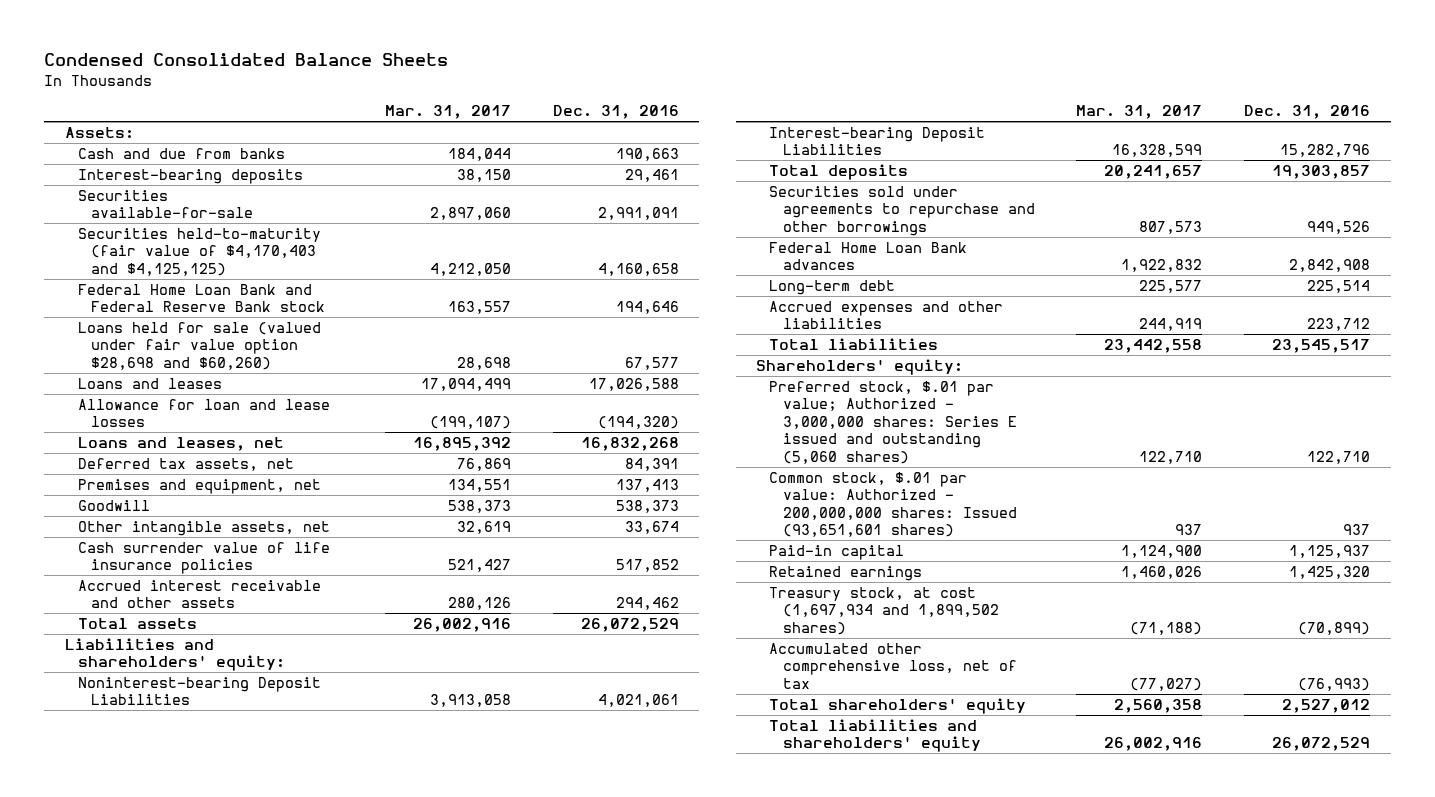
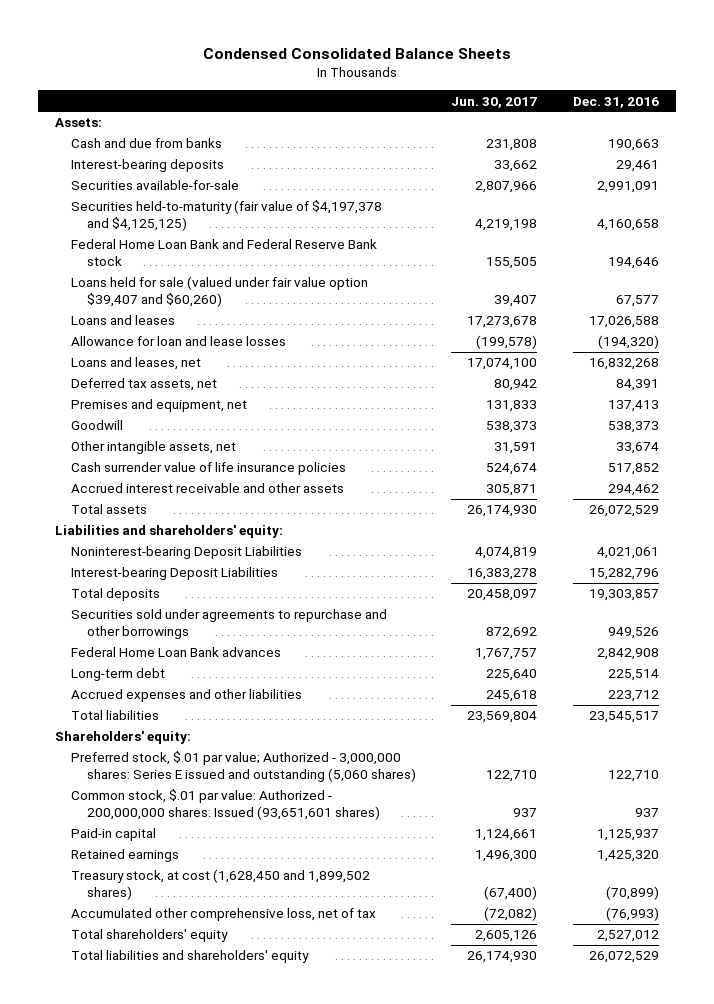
[384,105,511,120] Mar. 31, 2017 -> none
none -> [451,96,538,108] Jun. 30, 2017
[77,227,321,276] Securities held-to-maturity (fair value of $4,170,403 and $4,125,125) -> [71,200,383,232] Securities held-to-maturity (fair value of $4,197,378 and $4,125,125)
[77,321,321,370] Loans held for sale (valued under fair value option $28,698 and $60,260) -> [71,276,369,308] Loans held for sale (valued under fair value option $39,407 and $60,260)
[769,586,999,635] Treasury stock, at cost (1,697,934 and 1,899,502 shares) -> [71,869,371,901] Treasury stock, at cost (1,628,450 and 1,899,502 shares)

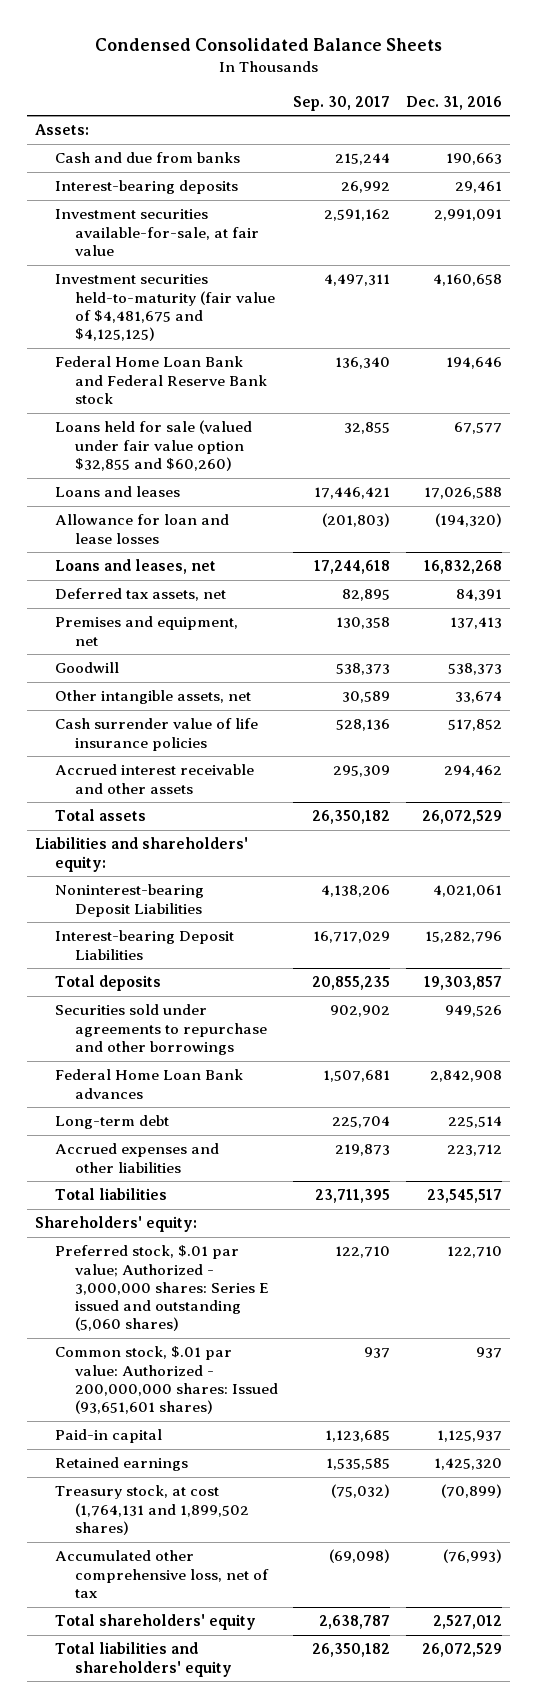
[451,96,538,108] Jun. 30, 2017 -> none
none -> [293,95,391,111] Sep. 30, 2017
[71,180,240,191] Securities available-for-sale -> [54,209,259,256] Investment securities available-for-sale, at fair value
[71,200,383,232] Securities held-to-maturity (fair value of $4,197,378 and $4,125,125) -> [54,274,275,341] Investment securities held-to-maturity (fair value of $4,481,675 and $4,125,125)
[71,276,369,308] Loans held for sale (valued under fair value option $39,407 and $60,260) -> [54,420,252,471] Loans held for sale (valued under fair value option $32,855 and $60,260)
[71,869,371,901] Treasury stock, at cost (1,628,450 and 1,899,502 shares) -> [54,1485,249,1535] Treasury stock, at cost (1,764,131 and 1,899,502 shares)

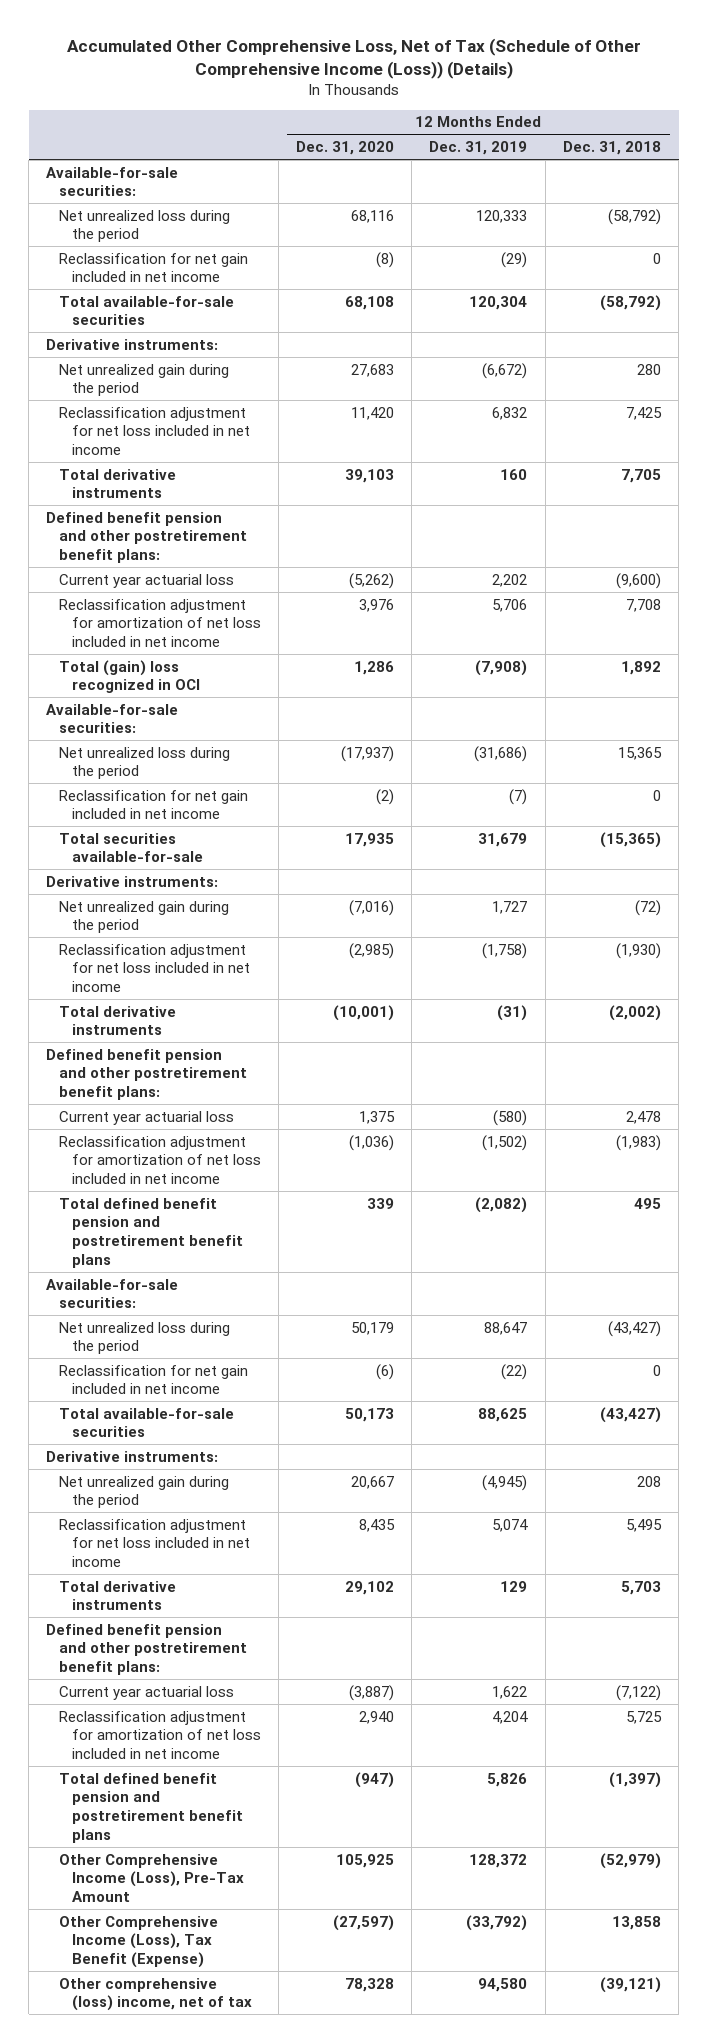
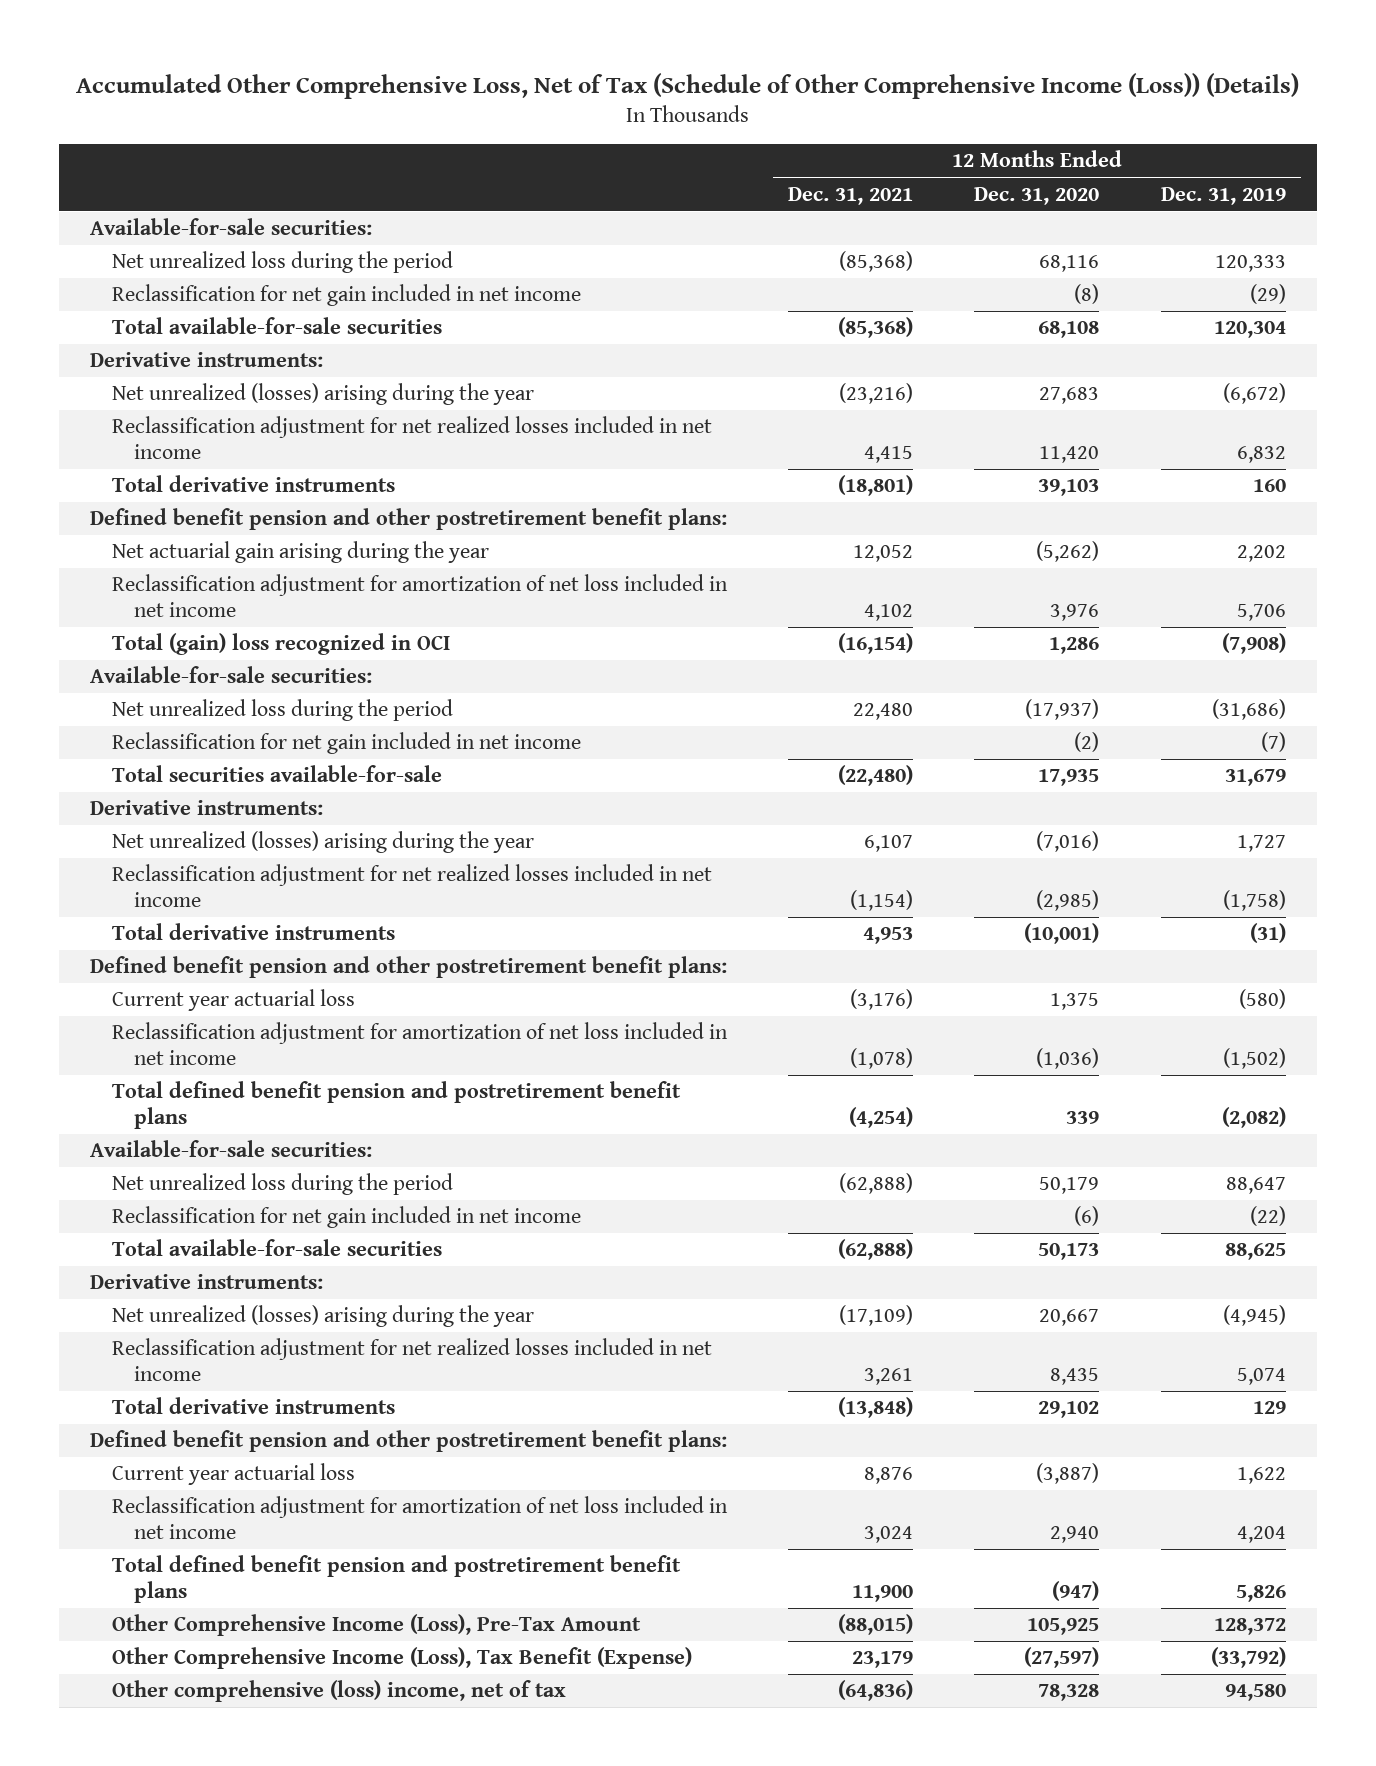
[562,141,661,156] Dec. 31, 2018 -> none
none -> [788,186,914,205] Dec. 31, 2021
[59,363,230,397] Net unrealized gain during the period -> [111,383,534,406] Net unrealized (losses) arising during the year
[59,406,250,456] Reclassification adjustment for net loss included in net income -> [111,416,712,459] Reclassification adjustment for net realized losses included in net income
[59,573,235,588] Current year actuarial loss -> [111,541,489,564] Net actuarial gain arising during the year
[59,900,230,934] Net unrealized gain during the period -> [111,831,534,854] Net unrealized (losses) arising during the year
[59,943,250,993] Reclassification adjustment for net loss included in net income -> [111,864,712,907] Reclassification adjustment for net realized losses included in net income
[59,1475,230,1509] Net unrealized gain during the period -> [111,1305,534,1328] Net unrealized (losses) arising during the year
[59,1518,250,1568] Reclassification adjustment for net loss included in net income -> [111,1338,712,1381] Reclassification adjustment for net realized losses included in net income

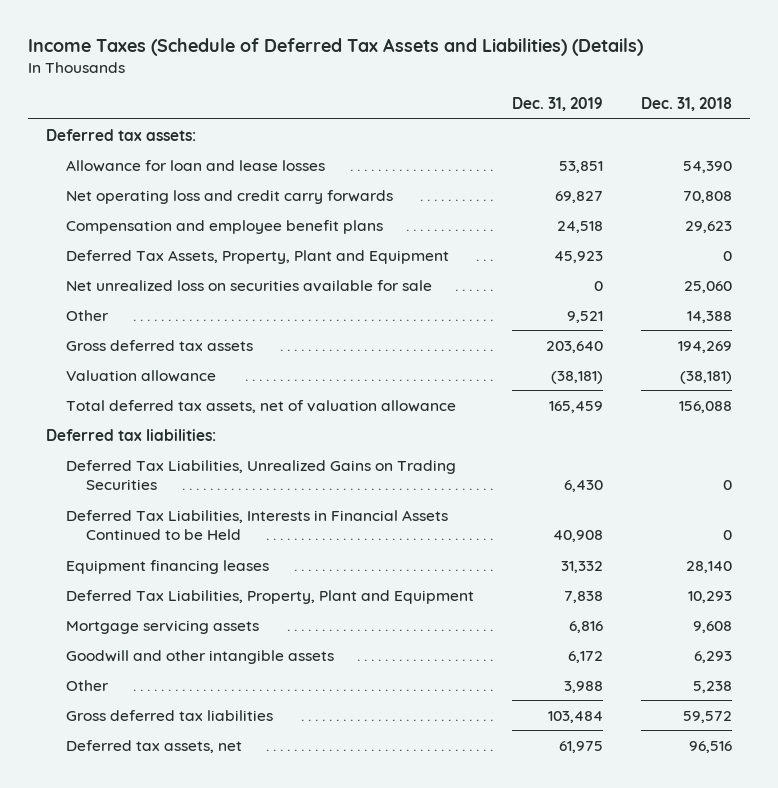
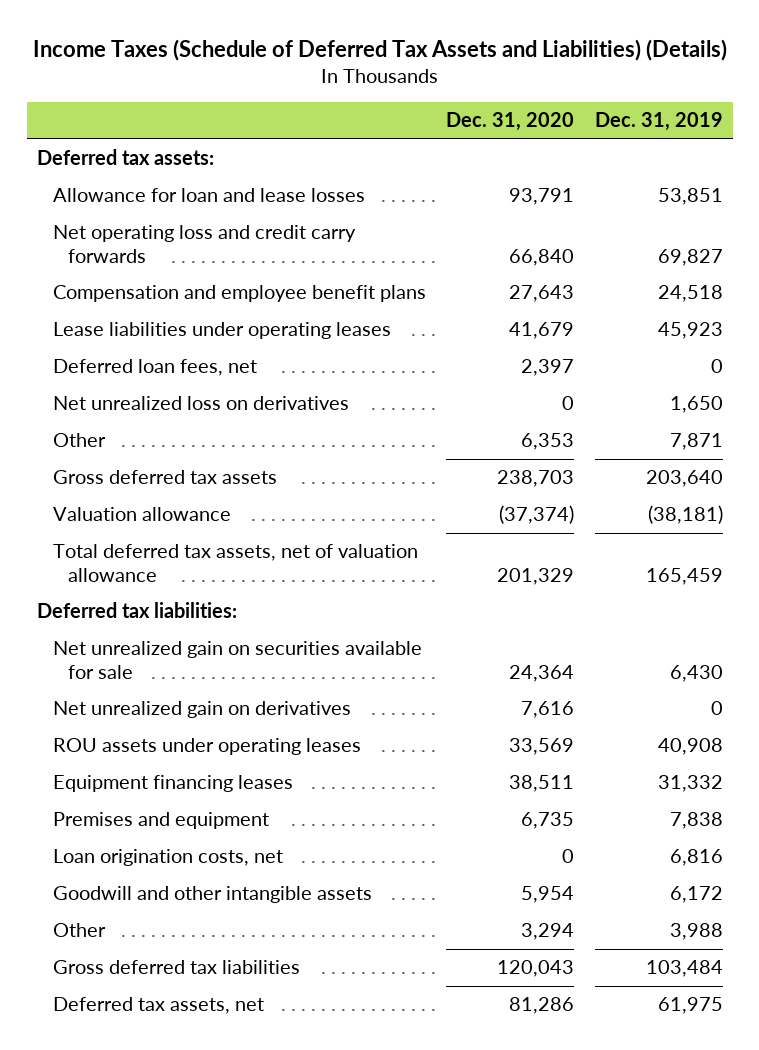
[640,96,732,111] Dec. 31, 2018 -> none
none -> [446,112,575,132] Dec. 31, 2020
[66,279,433,292] Net unrealized loss on securities available for sale -> none
[66,249,450,264] Deferred Tax Assets, Property, Plant and Equipment -> [52,322,391,340] Lease liabilities under operating leases
none -> [52,359,257,377] Deferred loan fees, net
none -> [52,396,349,411] Net unrealized loss on derivatives
[566,310,603,323] 9,521 -> [669,433,723,451] 7,871
[66,459,457,491] Deferred Tax Liabilities, Unrealized Gains on Trading Securities -> [52,641,422,679] Net unrealized gain on securities available for sale
none -> [52,701,351,719] Net unrealized gain on derivatives
[66,509,449,541] Deferred Tax Liabilities, Interests in Financial Assets Continued to be Held -> [52,738,361,756] ROU assets under operating leases
[66,589,475,604] Deferred Tax Liabilities, Property, Plant and Equipment -> [52,812,269,830] Premises and equipment
[66,619,260,634] Mortgage servicing assets -> [52,849,283,867] Loan origination costs, net

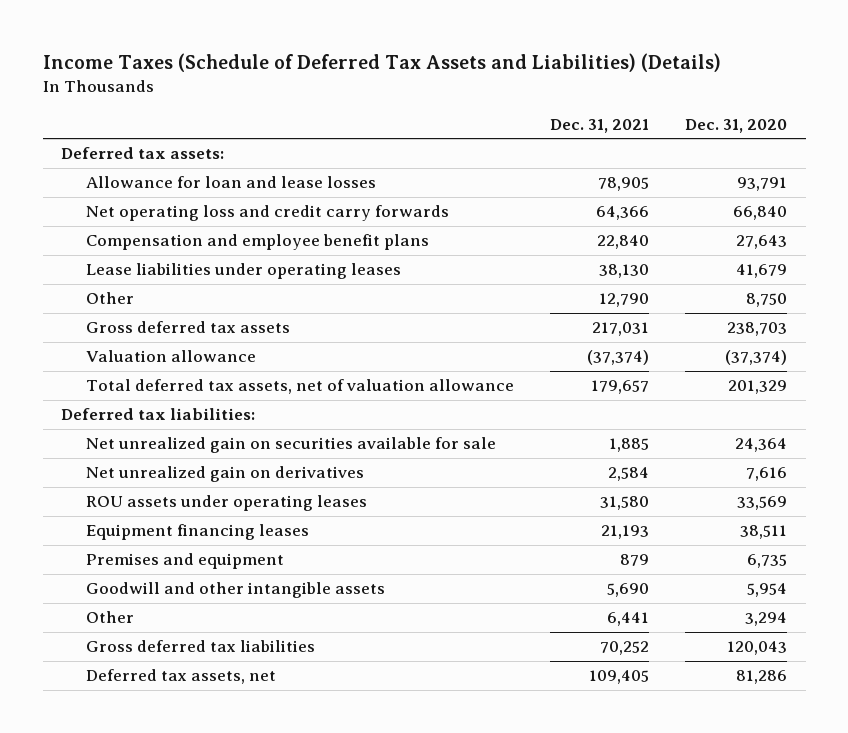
[594,112,723,132] Dec. 31, 2019 -> none
none -> [550,118,650,133] Dec. 31, 2021
[52,359,257,377] Deferred loan fees, net -> none
[52,396,349,411] Net unrealized loss on derivatives -> none
[521,433,575,451] 6,353 -> [746,293,788,308] 8,750
[52,849,283,867] Loan origination costs, net -> none

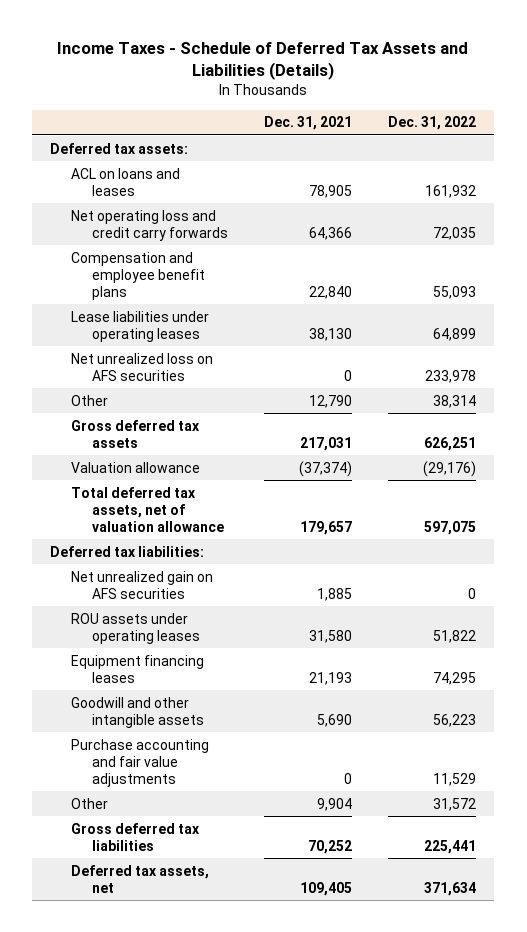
[42,53,721,73] Income Taxes (Schedule of Deferred Tax Assets and Liabilities) (Details) -> [57,42,469,81] Income Taxes - Schedule of Deferred Tax Assets and Liabilities (Details)
[685,118,788,133] Dec. 31, 2020 -> none
none -> [388,116,477,131] Dec. 31, 2022
[85,176,376,189] Allowance for loan and lease losses -> [70,167,180,196] ACL on loans and leases
none -> [70,352,213,381] Net unrealized loss on AFS securities
[85,466,364,483] Net unrealized gain on derivatives -> none
[85,437,496,454] Net unrealized gain on securities available for sale -> [70,570,213,599] Net unrealized gain on AFS securities
[85,553,284,570] Premises and equipment -> none
none -> [70,738,209,787] Purchase accounting and fair value adjustments
[607,612,650,627] 6,441 -> [316,797,352,811] 9,904

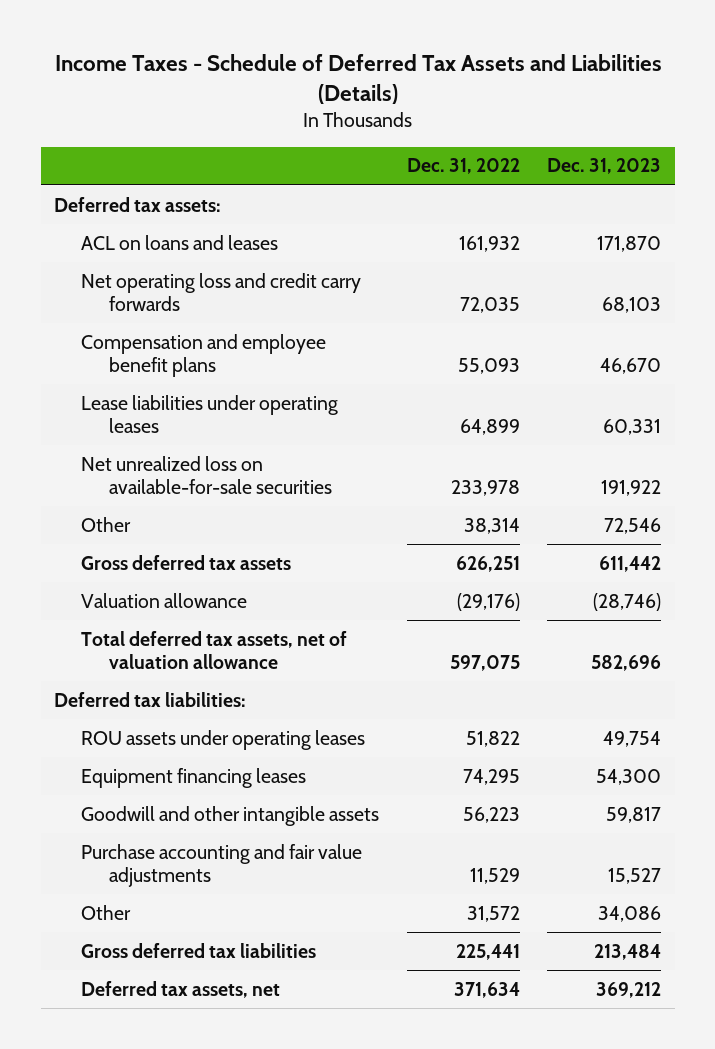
[263,116,352,131] Dec. 31, 2021 -> none
none -> [546,158,661,175] Dec. 31, 2023
[70,352,213,381] Net unrealized loss on AFS securities -> [81,455,332,495] Net unrealized loss on available-for-sale securities
[70,570,213,599] Net unrealized gain on AFS securities -> none

